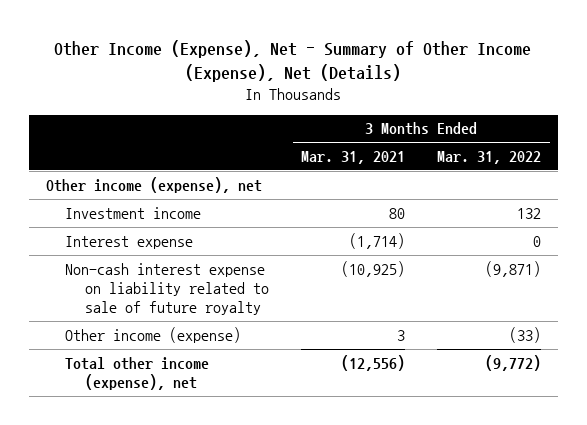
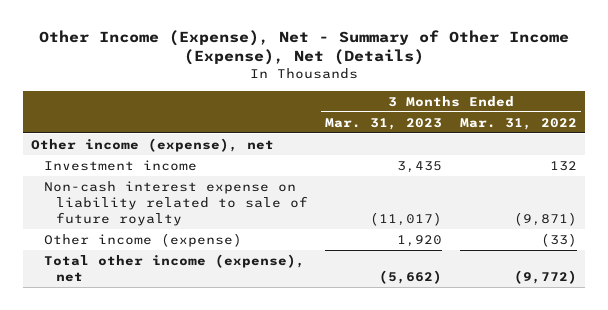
[301,150,406,164] Mar. 31, 2021 -> none
none -> [325,117,443,130] Mar. 31, 2023
[65,235,194,249] Interest expense -> none

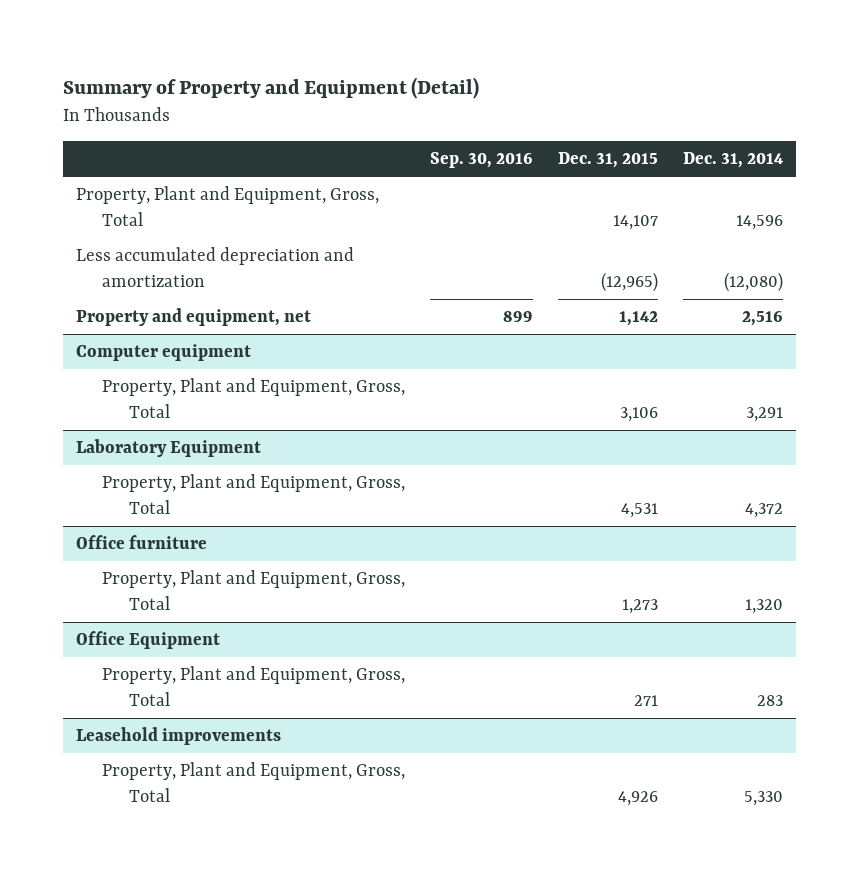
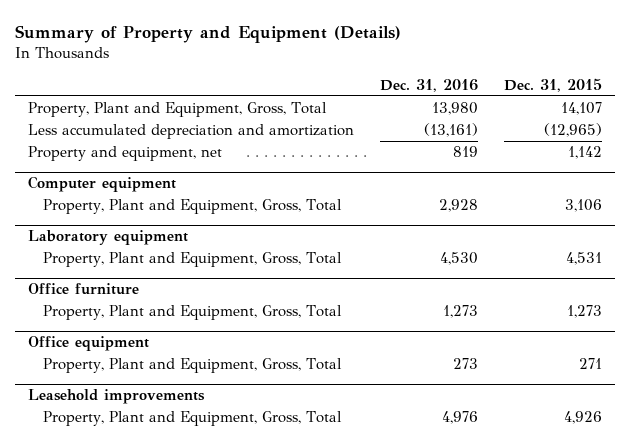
[63,77,480,100] Summary of Property and Equipment (Detail) -> [14,25,401,44] Summary of Property and Equipment (Details)
[430,152,534,169] Sep. 30, 2016 -> none
[683,152,784,169] Dec. 31, 2014 -> none
none -> [380,78,479,92] Dec. 31, 2016
[75,439,261,458] Laboratory Equipment -> [27,230,188,246] Laboratory equipment
[75,631,220,650] Office Equipment -> [27,336,149,352] Office equipment

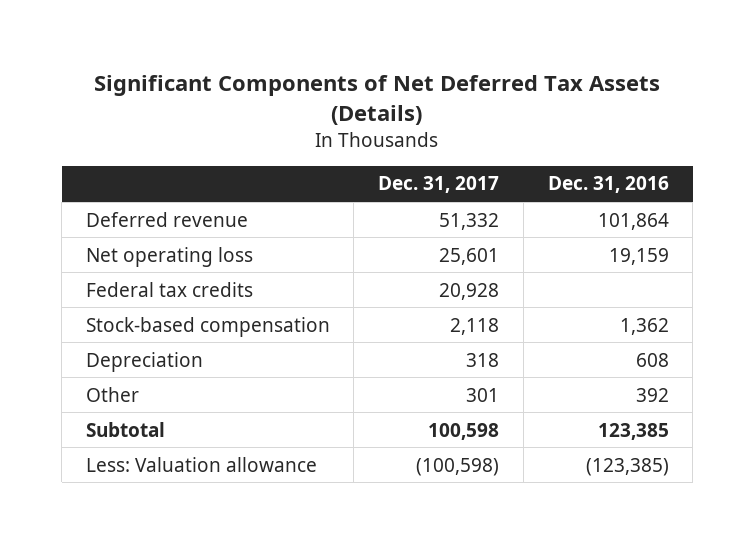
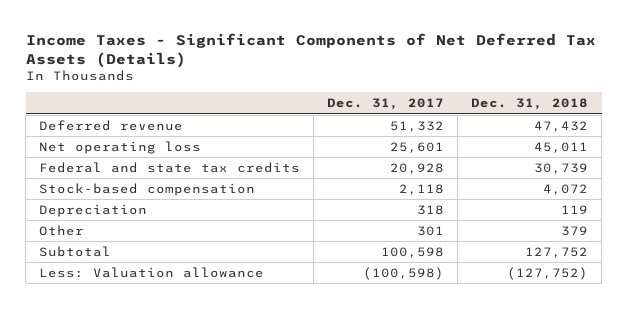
[94,75,661,125] Significant Components of Net Deferred Tax Assets (Details) -> [25,32,596,68] Income Taxes - Significant Components of Net Deferred Tax Assets (Details)
[547,176,669,194] Dec. 31, 2016 -> none
none -> [471,98,589,111] Dec. 31, 2018
[85,281,253,297] Federal tax credits -> [39,161,301,173] Federal and state tax credits

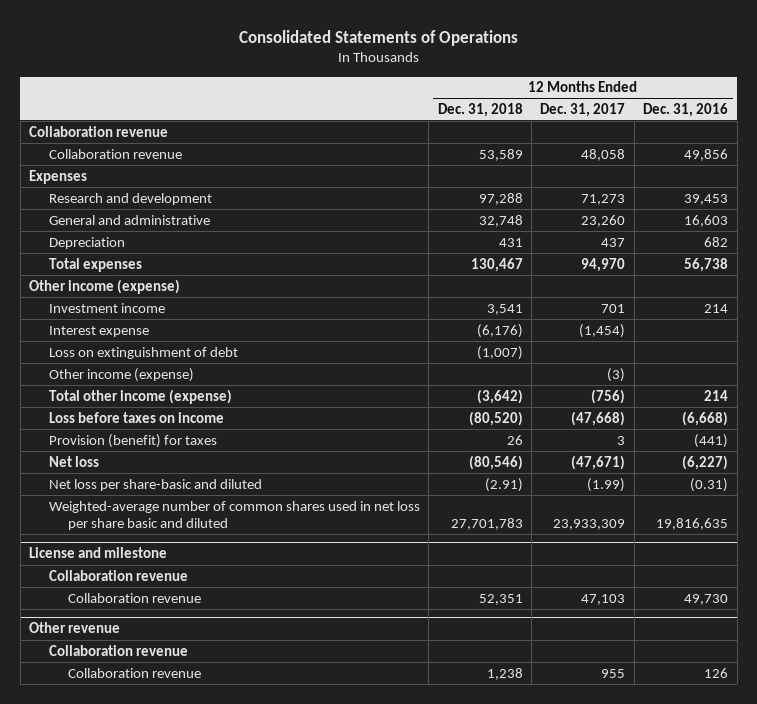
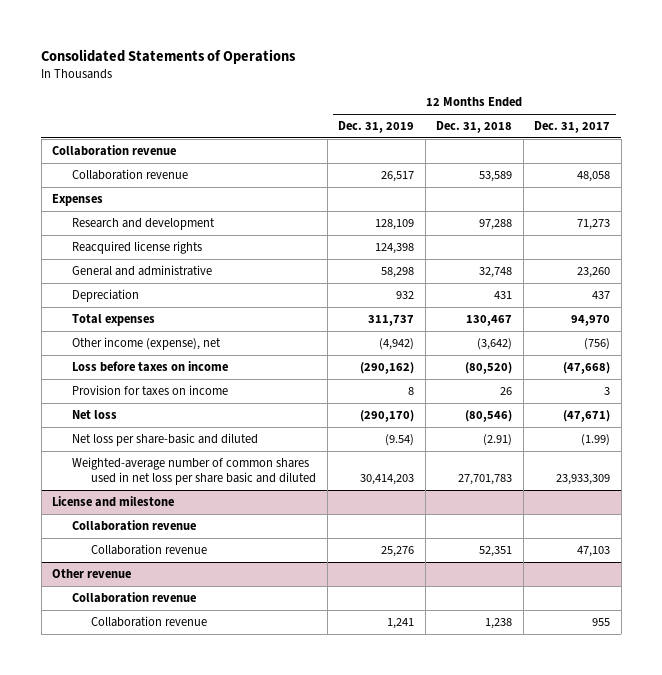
[643,102,729,117] Dec. 31, 2016 -> none
none -> [338,121,415,134] Dec. 31, 2019
none -> [71,241,202,255] Reacquired license rights
[29,278,181,294] Other income (expense) -> none
[48,302,165,313] Investment income -> none
[48,325,149,337] Interest expense -> none
[48,346,238,359] Loss on extinguishment of debt -> none
[48,367,194,382] Other income (expense) -> none
[48,388,232,404] Total other income (expense) -> [71,337,221,351] Other income (expense), net
[48,433,217,448] Provision (benefit) for taxes -> [71,385,228,397] Provision for taxes on income

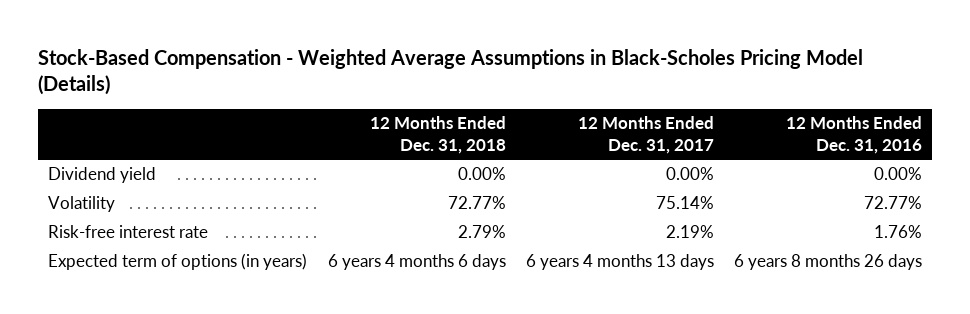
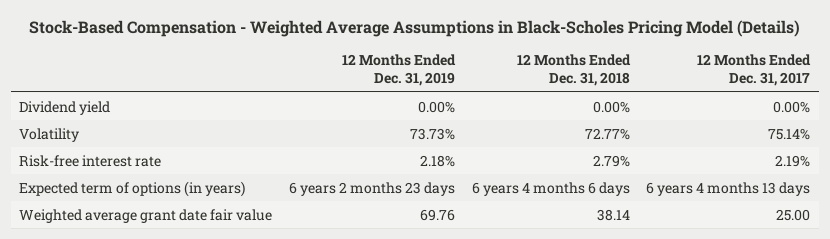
[786,115,923,155] 12 Months Ended Dec. 31, 2016 -> none
none -> [342,54,457,86] 12 Months Ended Dec. 31, 2019
none -> [19,208,273,223] Weighted average grant date fair value

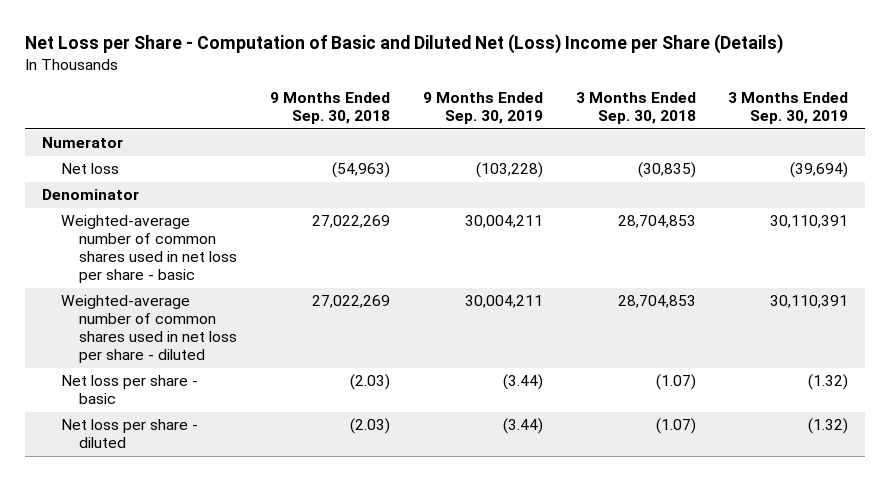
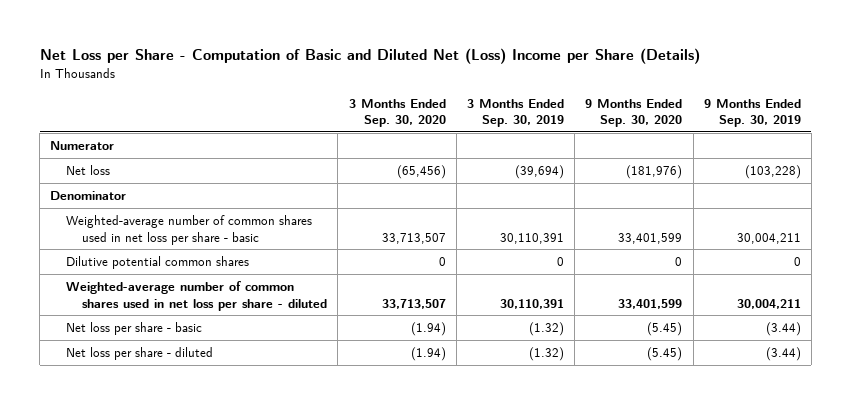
[270,92,391,125] 9 Months Ended Sep. 30, 2018 -> none
[575,92,696,125] 3 Months Ended Sep. 30, 2018 -> none
none -> [348,98,446,128] 3 Months Ended Sep. 30, 2020
none -> [585,98,683,128] 9 Months Ended Sep. 30, 2020
none -> [66,256,250,270] Dilutive potential common shares

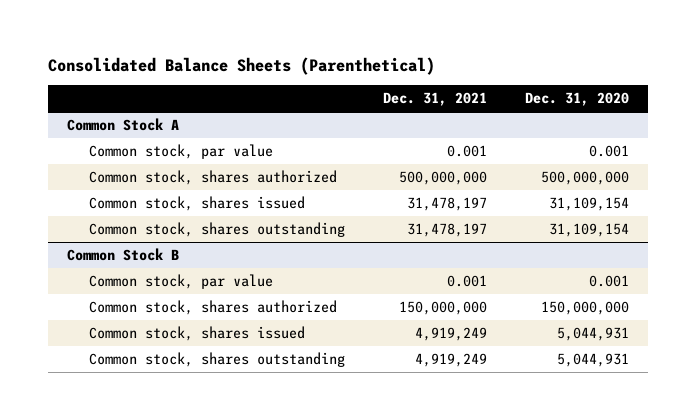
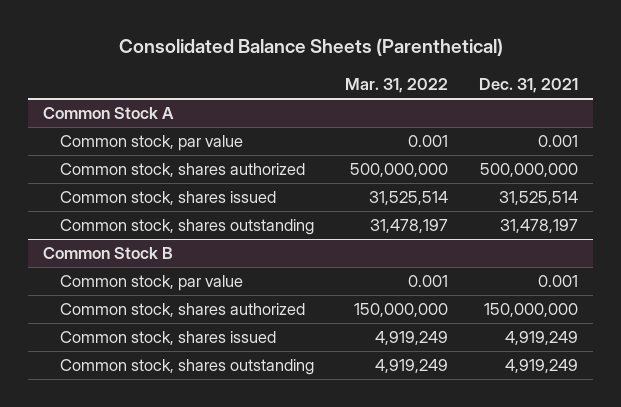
[524,92,629,107] Dec. 31, 2020 -> none
none -> [344,77,448,93] Mar. 31, 2022
[406,196,487,211] 31,478,197 -> [498,191,578,206] 31,525,514

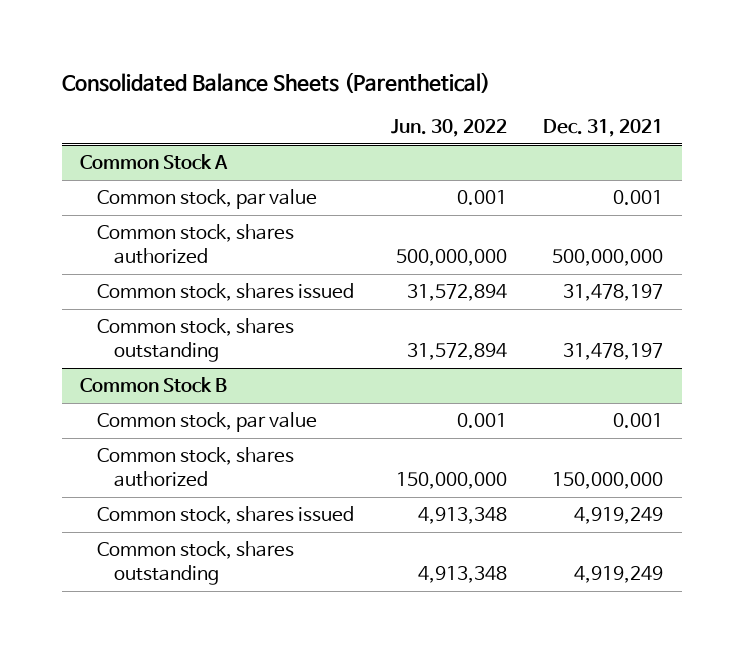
[344,77,448,93] Mar. 31, 2022 -> none
none -> [390,118,507,137] Jun. 30, 2022
[498,191,578,206] 31,525,514 -> [563,284,664,302] 31,478,197

